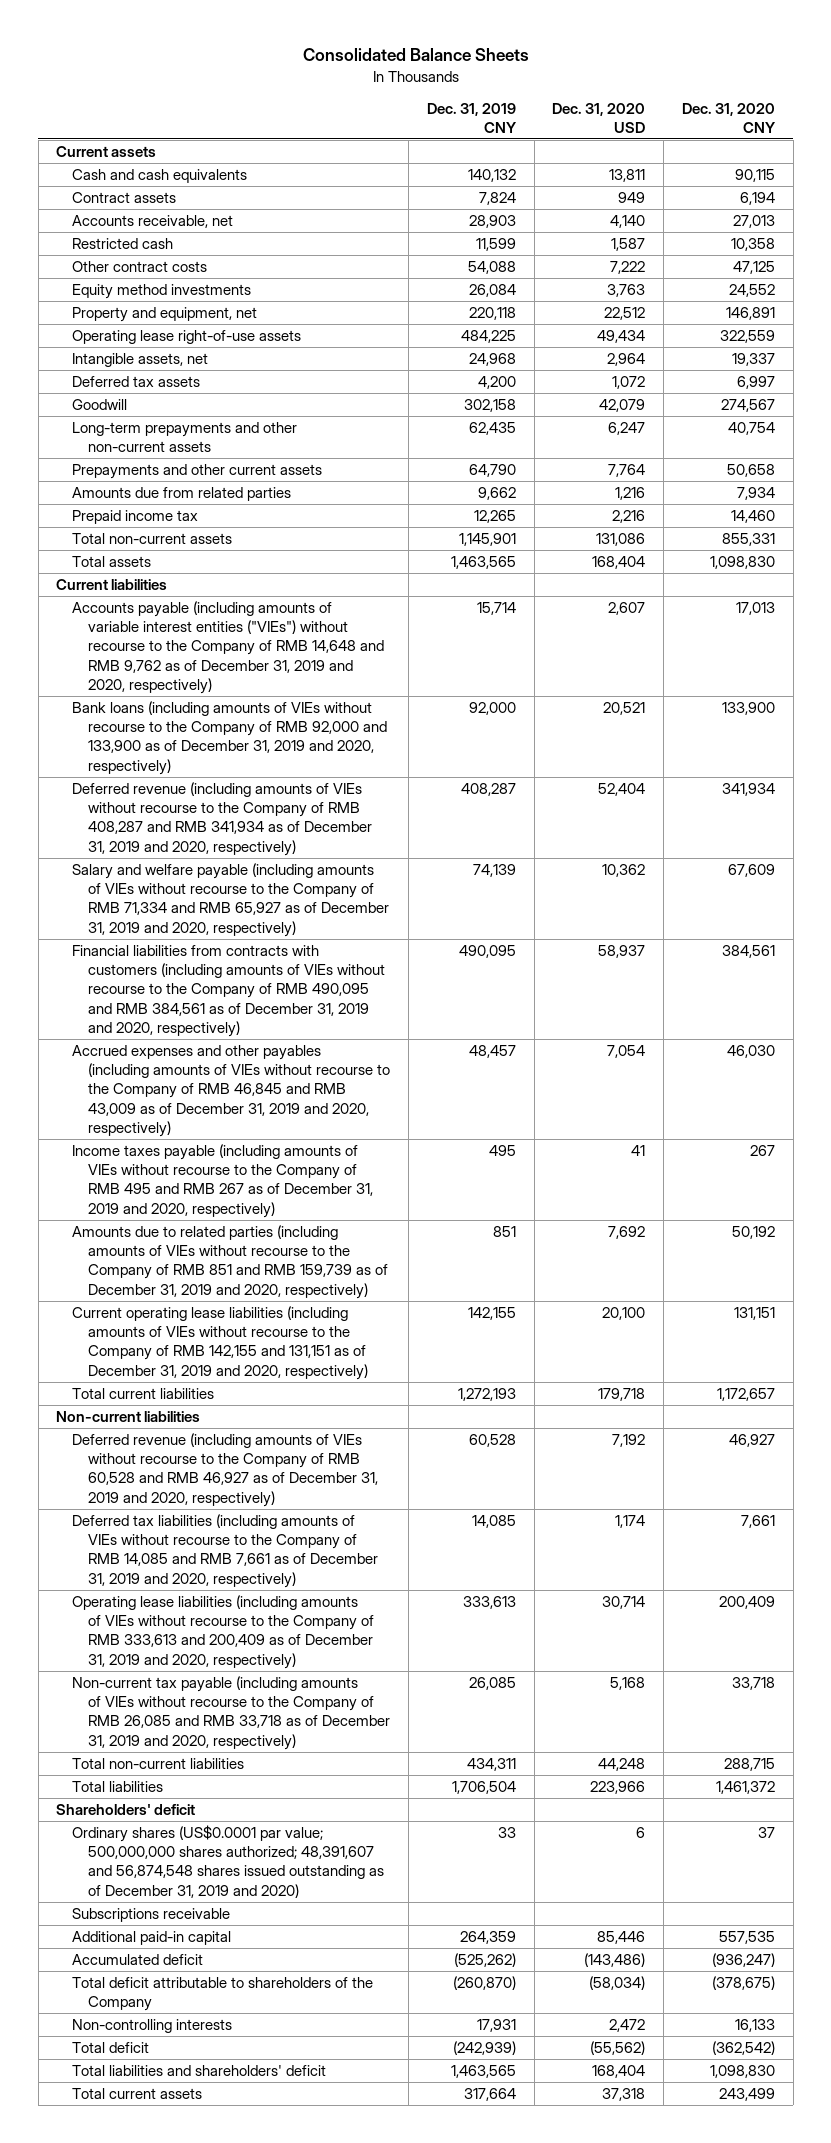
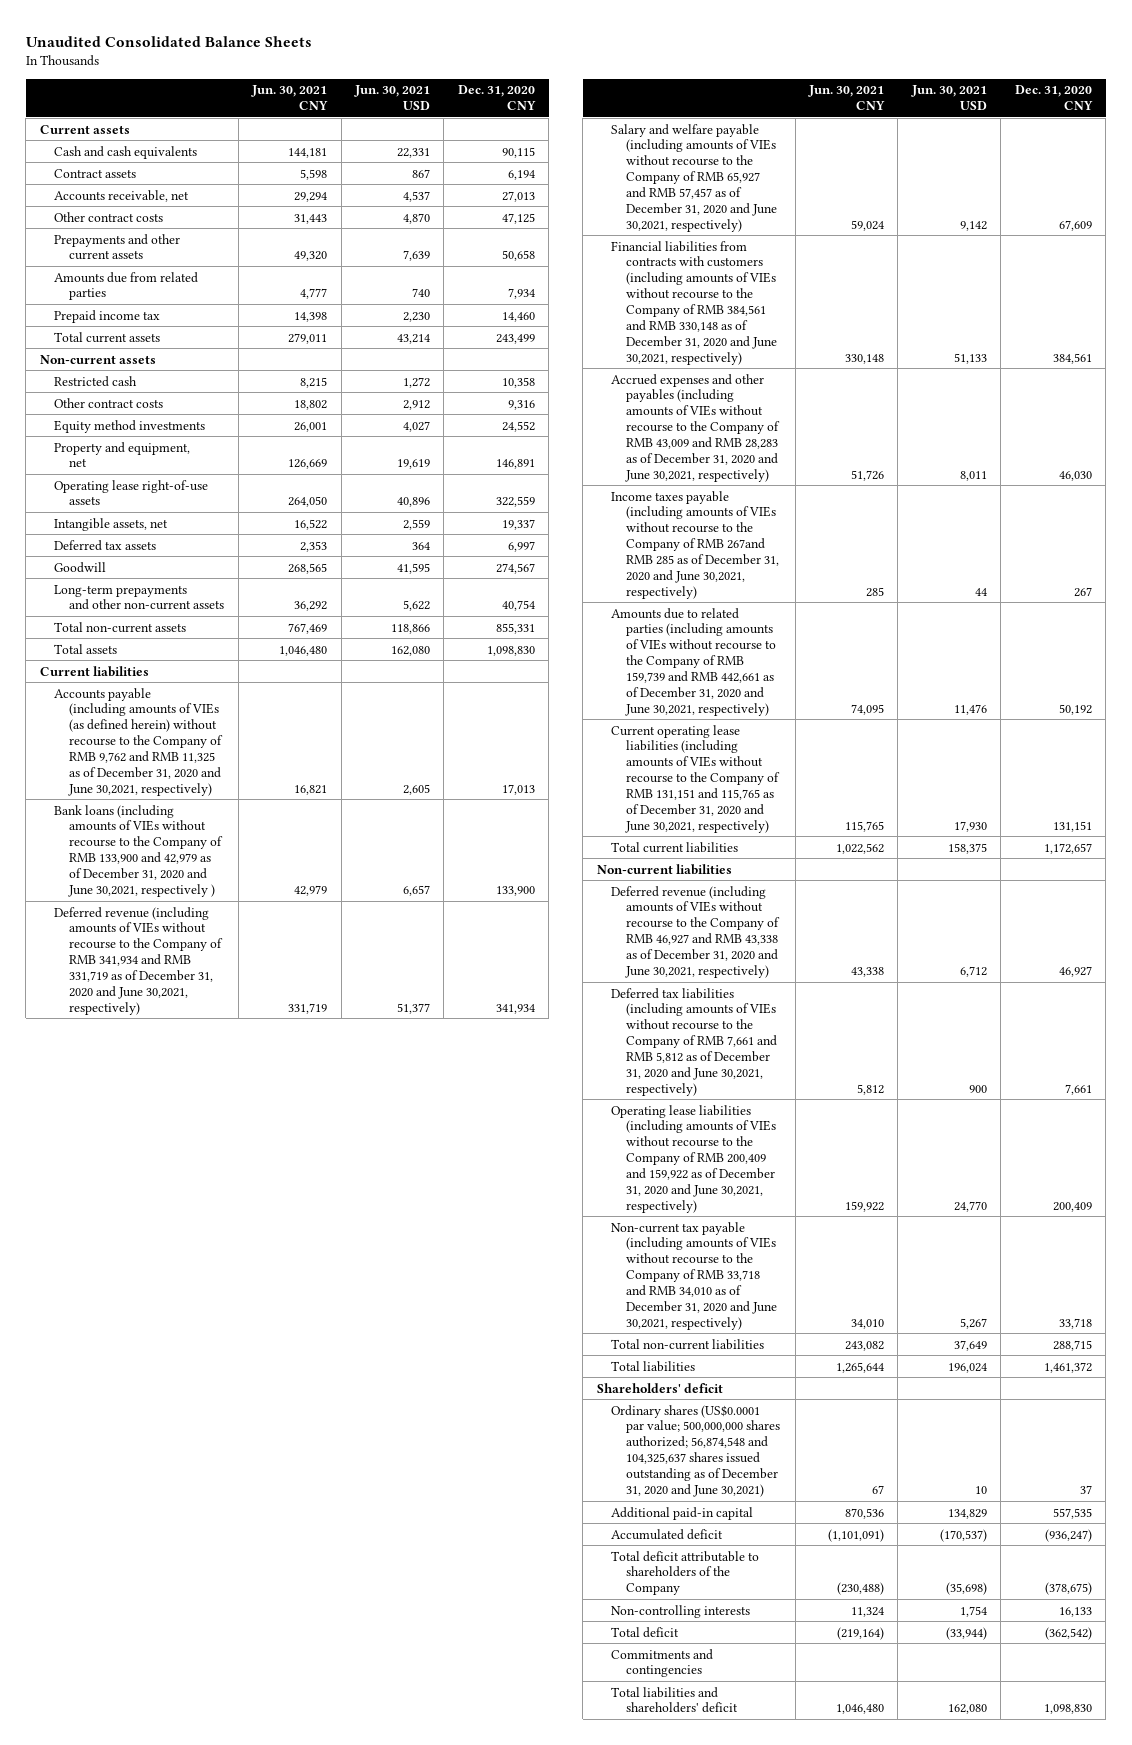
[302,48,529,62] Consolidated Balance Sheets -> [25,35,312,47] Unaudited Consolidated Balance Sheets
[426,102,517,133] Dec. 31, 2019 CNY -> none
[552,102,646,133] Dec. 31, 2020 USD -> none
none -> [251,85,329,110] Jun. 30, 2021 CNY
none -> [353,85,430,110] Jun. 30, 2021 USD
[72,464,323,480] Prepayments and other current assets -> [54,233,181,261] Prepayments and other current assets
[72,487,292,502] Amounts due from related parties -> [54,271,199,301] Amounts due from related parties
[72,510,199,525] Prepaid income tax -> [54,309,161,323] Prepaid income tax
[72,2088,203,2100] Total current assets -> [54,331,161,343] Total current assets
none -> [39,354,156,364] Non-current assets
[72,238,174,250] Restricted cash -> [54,375,138,387] Restricted cash
none -> [54,397,164,408] Other contract costs
[72,601,385,694] Accounts payable (including amounts of variable interest entities ("VIEs") without recourse to the Company of RMB 14,648 and RMB 9,762 as of December 31, 2019 and 2020, respectively) -> [54,687,224,796] Accounts payable (including amounts of VIEs (as defined herein) without recourse to the Company of RMB 9,762 and RMB 11,325 as of December 31, 2020 and June 30,2021, respectively)
[72,701,388,775] Bank loans (including amounts of VIEs without recourse to the Company of RMB 92,000 and 133,900 as of December 31, 2019 and 2020, respectively) -> [54,804,224,897] Bank loans (including amounts of VIEs without recourse to the Company of RMB 133,900 and 42,979 as of December 31, 2020 and June 30,2021, respectively )
[72,782,373,856] Deferred revenue (including amounts of VIEs without recourse to the Company of RMB 408,287 and RMB 341,934 as of December 31, 2019 and 2020, respectively) -> [54,906,224,1015] Deferred revenue (including amounts of VIEs without recourse to the Company of RMB 341,934 and RMB 331,719 as of December 31, 2020 and June 30,2021, respectively)
[72,863,390,937] Salary and welfare payable (including amounts of VIEs without recourse to the Company of RMB 71,334 and RMB 65,927 as of December 31, 2019 and 2020, respectively) -> [611,123,778,232] Salary and welfare payable (including amounts of VIEs without recourse to the Company of RMB 65,927 and RMB 57,457 as of December 31, 2020 and June 30,2021, respectively)
[72,945,386,1037] Financial liabilities from contracts with customers (including amounts of VIEs without recourse to the Company of RMB 490,095 and RMB 384,561 as of December 31, 2019 and 2020, respectively) -> [611,240,778,365] Financial liabilities from contracts with customers (including amounts of VIEs without recourse to the Company of RMB 384,561 and RMB 330,148 as of December 31, 2020 and June 30,2021, respectively)
[72,1045,391,1137] Accrued expenses and other payables (including amounts of VIEs without recourse to the Company of RMB 46,845 and RMB 43,009 as of December 31, 2019 and 2020, respectively) -> [611,373,781,482] Accrued expenses and other payables (including amounts of VIEs without recourse to the Company of RMB 43,009 and RMB 28,283 as of December 31, 2020 and June 30,2021, respectively)
[72,1144,374,1218] Income taxes payable (including amounts of VIEs without recourse to the Company of RMB 495 and RMB 267 as of December 31, 2019 and 2020, respectively) -> [611,490,780,599] Income taxes payable (including amounts of VIEs without recourse to the Company of RMB 267and RMB 285 as of December 31, 2020 and June 30,2021, respectively)
[72,1225,389,1299] Amounts due to related parties (including amounts of VIEs without recourse to the Company of RMB 851 and RMB 159,739 as of December 31, 2019 and 2020, respectively) -> [611,607,777,716] Amounts due to related parties (including amounts of VIEs without recourse to the Company of RMB 159,739 and RMB 442,661 as of December 31, 2020 and June 30,2021, respectively)
[72,1306,369,1380] Current operating lease liabilities (including amounts of VIEs without recourse to the Company of RMB 142,155 and 131,151 as of December 31, 2019 and 2020, respectively) -> [611,724,781,833] Current operating lease liabilities (including amounts of VIEs without recourse to the Company of RMB 131,151 and 115,765 as of December 31, 2020 and June 30,2021, respectively)
[72,1433,379,1507] Deferred revenue (including amounts of VIEs without recourse to the Company of RMB 60,528 and RMB 46,927 as of December 31, 2019 and 2020, respectively) -> [611,885,781,978] Deferred revenue (including amounts of VIEs without recourse to the Company of RMB 46,927 and RMB 43,338 as of December 31, 2020 and June 30,2021, respectively)
[72,1514,379,1588] Deferred tax liabilities (including amounts of VIEs without recourse to the Company of RMB 14,085 and RMB 7,661 as of December 31, 2019 and 2020, respectively) -> [611,987,778,1096] Deferred tax liabilities (including amounts of VIEs without recourse to the Company of RMB 7,661 and RMB 5,812 as of December 31, 2020 and June 30,2021, respectively)
[72,1595,375,1669] Operating lease liabilities (including amounts of VIEs without recourse to the Company of RMB 333,613 and 200,409 as of December 31, 2019 and 2020, respectively) -> [611,1104,777,1213] Operating lease liabilities (including amounts of VIEs without recourse to the Company of RMB 200,409 and 159,922 as of December 31, 2020 and June 30,2021, respectively)
[72,1676,391,1750] Non-current tax payable (including amounts of VIEs without recourse to the Company of RMB 26,085 and RMB 33,718 as of December 31, 2019 and 2020, respectively) -> [611,1221,778,1330] Non-current tax payable (including amounts of VIEs without recourse to the Company of RMB 33,718 and RMB 34,010 as of December 31, 2020 and June 30,2021, respectively)
[72,1908,231,1923] Subscriptions receivable -> none
[72,1825,385,1898] Ordinary shares (US$0.0001 par value; 500,000,000 shares authorized; 48,391,607 and 56,874,548 shares issued outstanding as of December 31, 2019 and 2020) -> [611,1404,781,1497] Ordinary shares (US$0.0001 par value; 500,000,000 shares authorized; 56,874,548 and 104,325,637 shares issued outstanding as of December 31, 2020 and June 30,2021)
none -> [611,1648,714,1678] Commitments and contingencies

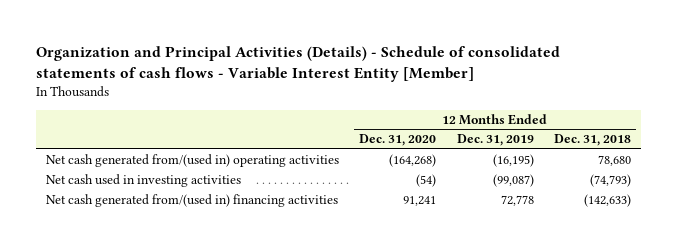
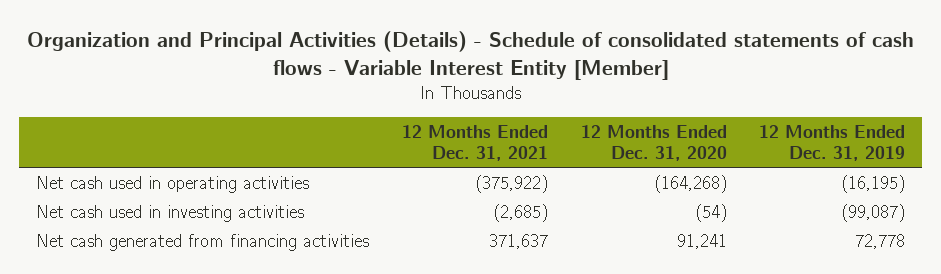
[554,134,632,147] Dec. 31, 2018 -> none
none -> [401,124,548,161] 12 Months Ended Dec. 31, 2021
[45,154,339,168] Net cash generated from/(used in) operating activities -> [35,175,309,193] Net cash used in operating activities
[45,194,338,208] Net cash generated from/(used in) financing activities -> [35,233,369,251] Net cash generated from financing activities

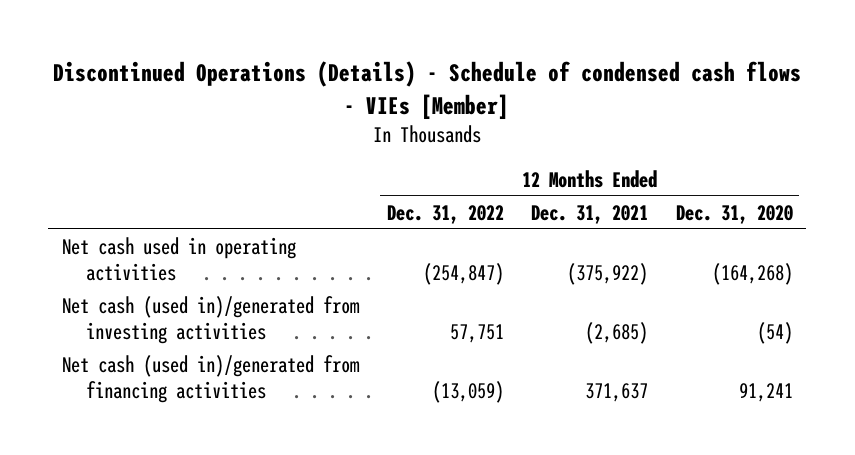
[26,31,914,80] Organization and Principal Activities (Details) - Schedule of consolidated statements of cash flows - Variable Interest Entity [Member] -> [53,60,802,120] Discontinued Operations (Details) - Schedule of condensed cash flows - VIEs [Member]
[759,124,906,161] 12 Months Ended Dec. 31, 2019 -> none
none -> [386,204,504,224] Dec. 31, 2022
[35,204,304,222] Net cash used in investing activities -> [62,295,361,345] Net cash (used in)/generated from investing activities
[35,233,369,251] Net cash generated from financing activities -> [62,354,361,404] Net cash (used in)/generated from financing activities

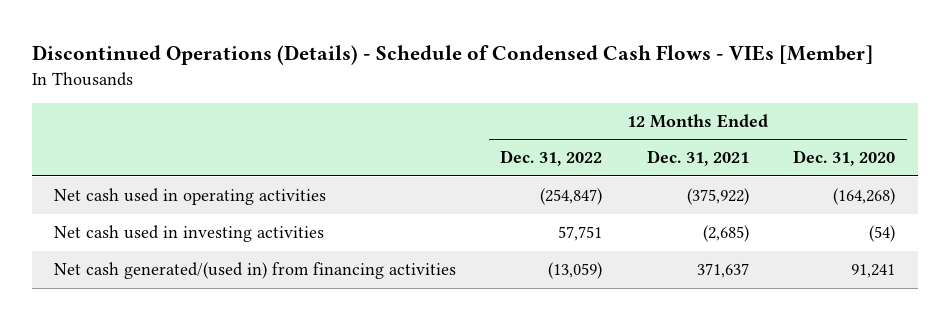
[53,60,802,120] Discontinued Operations (Details) - Schedule of condensed cash flows - VIEs [Member] -> [31,44,873,65] Discontinued Operations (Details) - Schedule of Condensed Cash Flows - VIEs [Member]
[62,295,361,345] Net cash (used in)/generated from investing activities -> [53,225,324,243] Net cash used in investing activities
[62,354,361,404] Net cash (used in)/generated from financing activities -> [53,262,456,280] Net cash generated/(used in) from financing activities

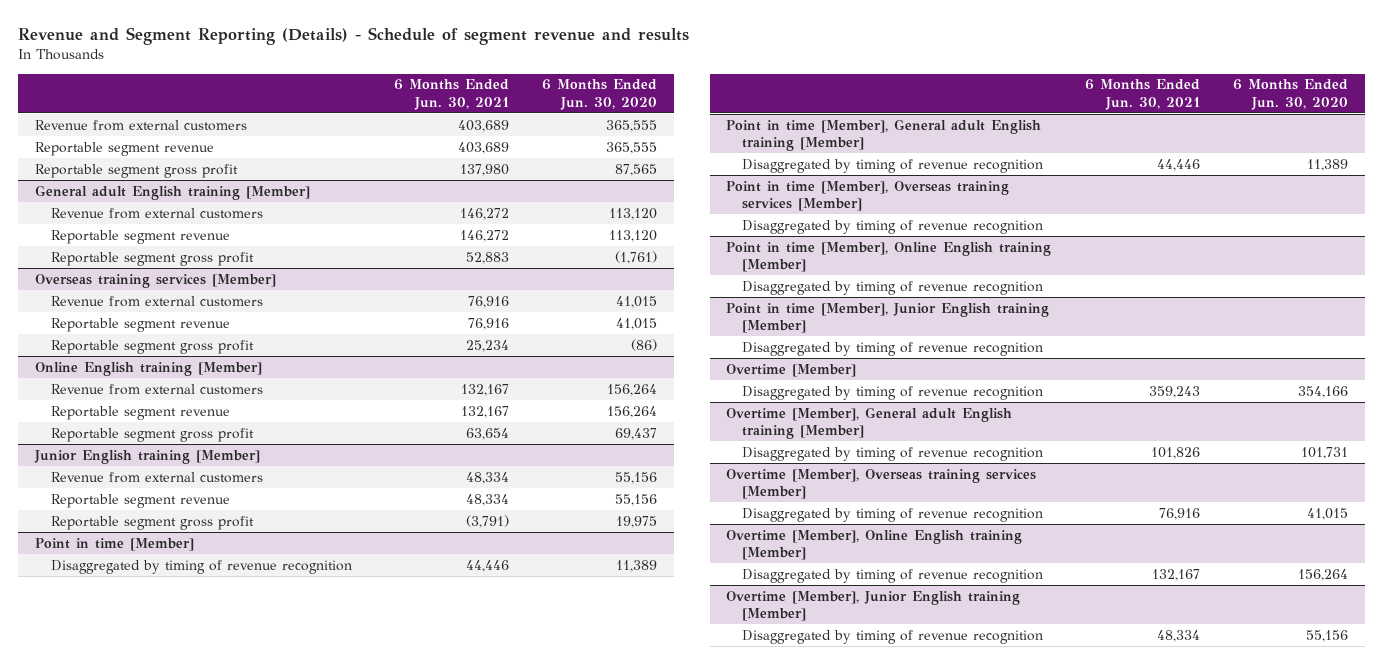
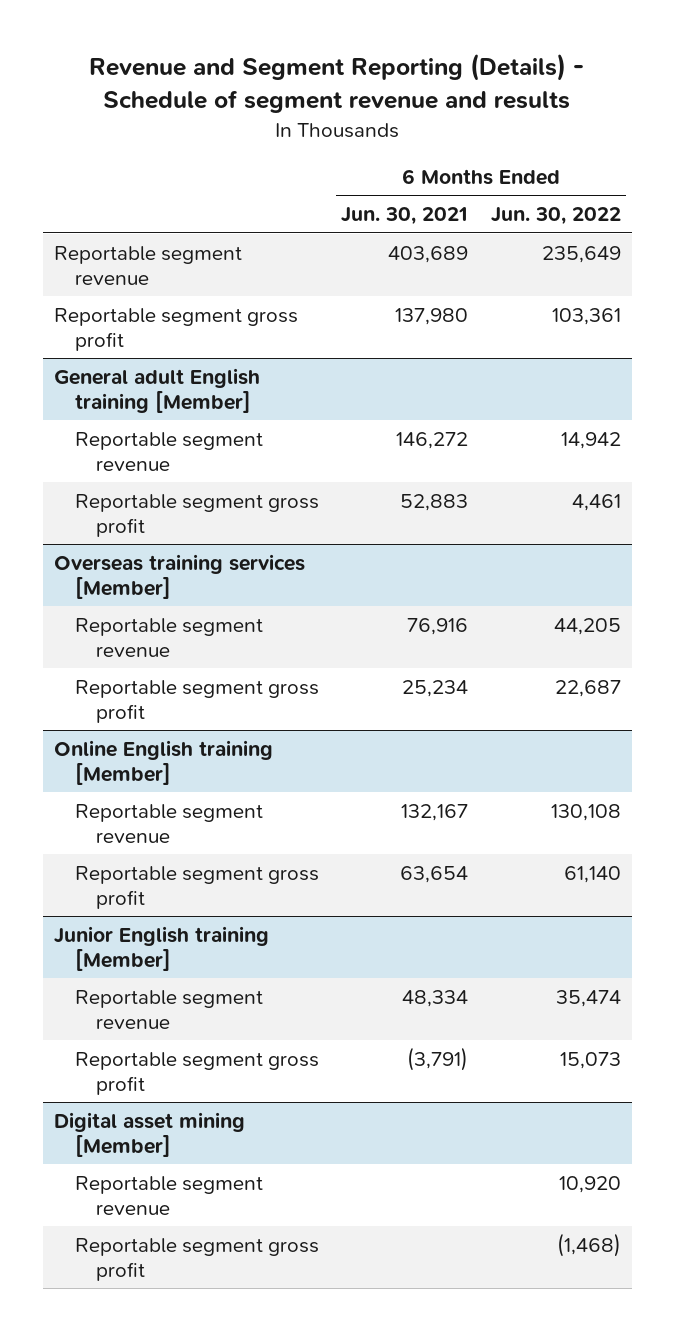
[542,79,658,110] 6 Months Ended Jun. 30, 2020 -> none
none -> [490,207,621,226] Jun. 30, 2022
[35,119,248,131] Revenue from external customers -> none
[51,207,264,219] Revenue from external customers -> none
[51,295,264,307] Revenue from external customers -> none
[51,383,264,395] Revenue from external customers -> none
[51,471,264,483] Revenue from external customers -> none
[35,537,195,551] Point in time [Member] -> none
[51,559,353,574] Disaggregated by timing of revenue recognition -> none
[726,118,1042,152] Point in time [Member], General adult English training [Member] -> none
[742,158,1044,173] Disaggregated by timing of revenue recognition -> none
[726,180,1010,212] Point in time [Member], Overseas training services [Member] -> none
[742,219,1044,234] Disaggregated by timing of revenue recognition -> none
[726,241,1052,273] Point in time [Member], Online English training [Member] -> none
[742,280,1044,295] Disaggregated by timing of revenue recognition -> none
[726,302,1050,334] Point in time [Member], Junior English training [Member] -> none
[742,341,1044,356] Disaggregated by timing of revenue recognition -> none
[726,363,857,377] Overtime [Member] -> none
[742,385,1044,400] Disaggregated by timing of revenue recognition -> none
[726,406,1013,440] Overtime [Member], General adult English training [Member] -> none
[742,446,1044,461] Disaggregated by timing of revenue recognition -> none
[726,468,1037,500] Overtime [Member], Overseas training services [Member] -> none
[742,507,1044,522] Disaggregated by timing of revenue recognition -> none
[726,529,1023,561] Overtime [Member], Online English training [Member] -> none
[742,568,1044,583] Disaggregated by timing of revenue recognition -> none
[726,590,1021,622] Overtime [Member], Junior English training [Member] -> none
[742,629,1044,644] Disaggregated by timing of revenue recognition -> none
none -> [53,1111,245,1157] Digital asset mining [Member]
none -> [75,1175,264,1215] Reportable segment revenue
none -> [75,1237,320,1281] Reportable segment gross profit

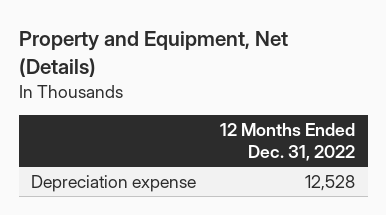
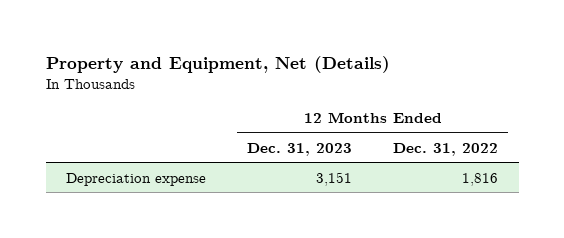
none -> [247,142,353,156] Dec. 31, 2023
[305,174,356,191] 12,528 -> [462,172,499,186] 1,816

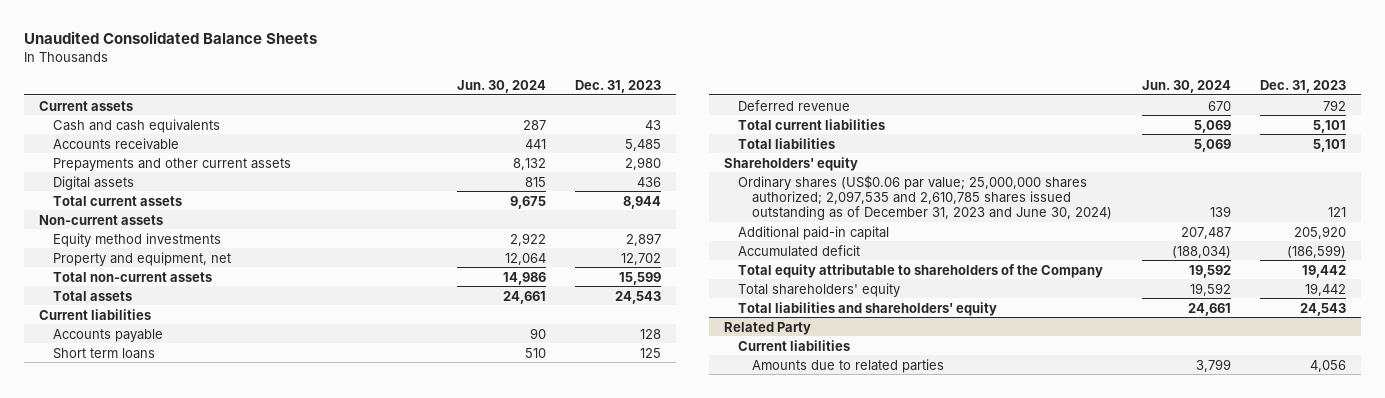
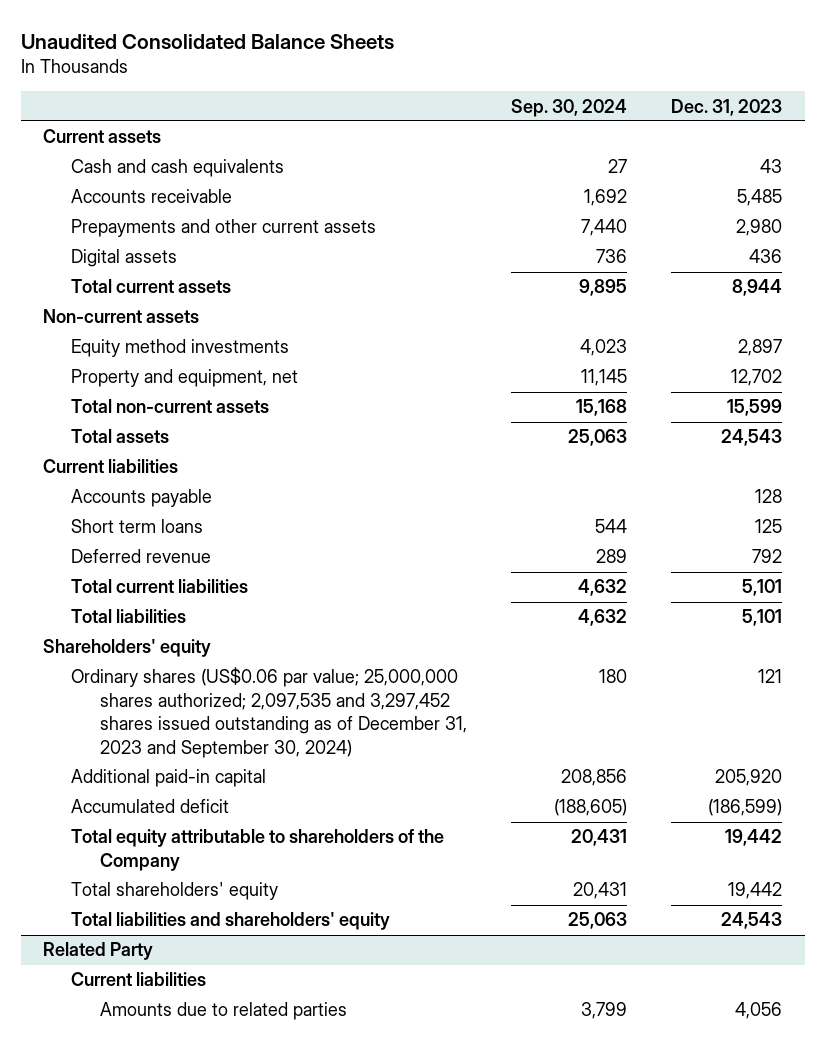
[456,79,546,93] Jun. 30, 2024 -> none
none -> [511,98,628,117] Sep. 30, 2024
[737,174,1113,221] Ordinary shares (US$0.06 par value; 25,000,000 shares authorized; 2,097,535 and 2,610,785 shares issued outstanding as of December 31, 2023 and June 30, 2024) -> [71,667,468,758] Ordinary shares (US$0.06 par value; 25,000,000 shares authorized; 2,097,535 and 3,297,452 shares issued outstanding as of December 31, 2023 and September 30, 2024)

